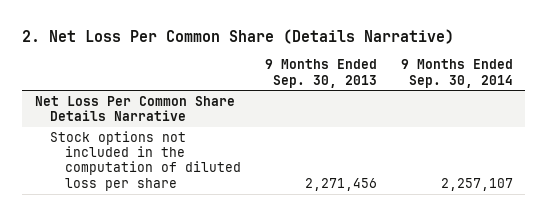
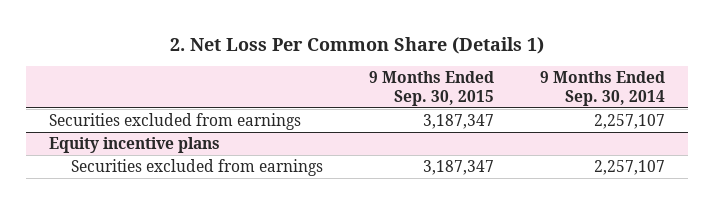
[22,28,455,44] 2. Net Loss Per Common Share (Details Narrative) -> [170,36,545,54] 2. Net Loss Per Common Share (Details 1)
[264,59,377,88] 9 Months Ended Sep. 30, 2013 -> none
none -> [368,71,494,107] 9 Months Ended Sep. 30, 2015
[34,95,235,122] Net Loss Per Common Share Details Narrative -> none
[49,130,241,191] Stock options not included in the computation of diluted loss per share -> [49,113,302,131] Securities excluded from earnings
none -> [49,137,221,154] Equity incentive plans
none -> [70,159,323,177] Securities excluded from earnings

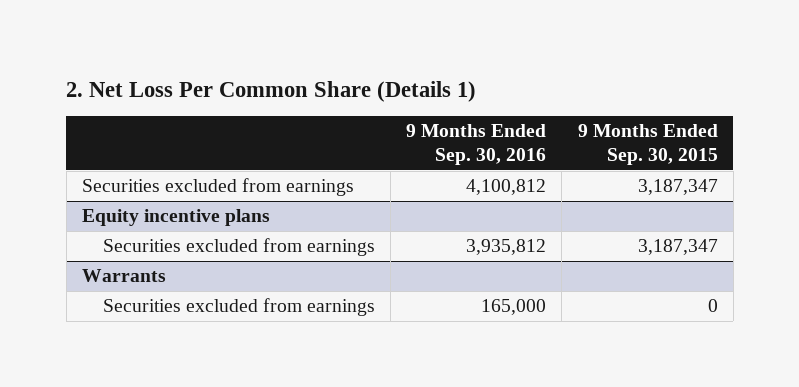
[539,71,665,107] 9 Months Ended Sep. 30, 2014 -> none
none -> [406,124,547,166] 9 Months Ended Sep. 30, 2016
none -> [81,269,166,283] Warrants
none -> [102,298,375,317] Securities excluded from earnings

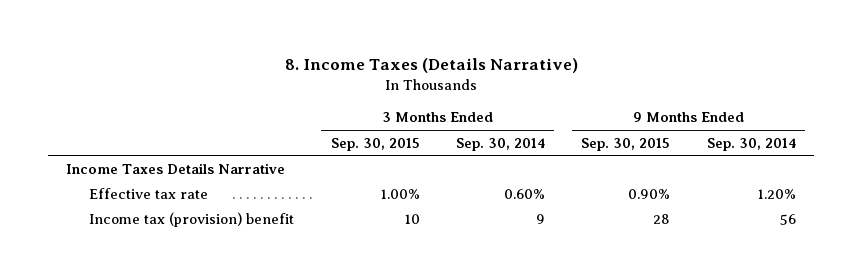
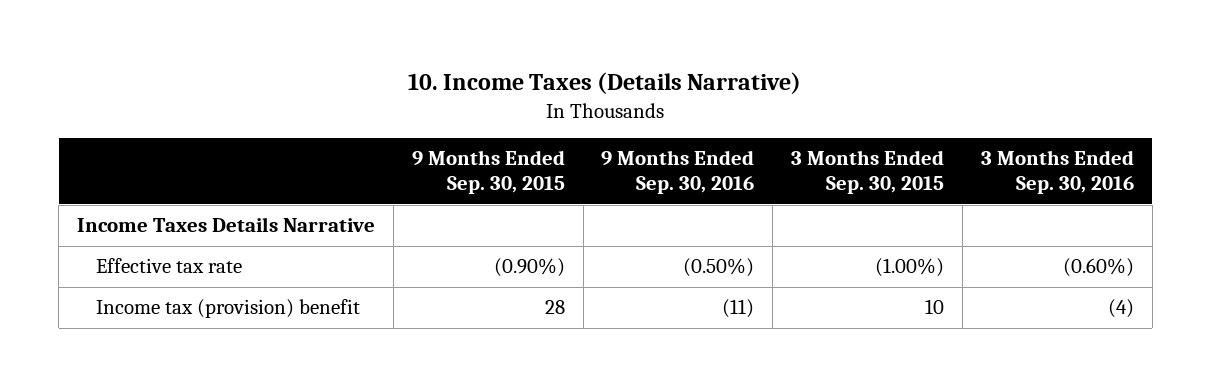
[284,58,578,74] 8. Income Taxes (Details Narrative) -> [408,72,802,95] 10. Income Taxes (Details Narrative)
[455,137,545,151] Sep. 30, 2014 -> none
[706,137,796,151] Sep. 30, 2014 -> none
none -> [601,150,755,195] 9 Months Ended Sep. 30, 2016
none -> [980,150,1134,195] 3 Months Ended Sep. 30, 2016
[380,188,420,199] 1.00% -> [875,258,945,278] (1.00%)
[628,188,671,199] 0.90% -> [493,258,565,278] (0.90%)

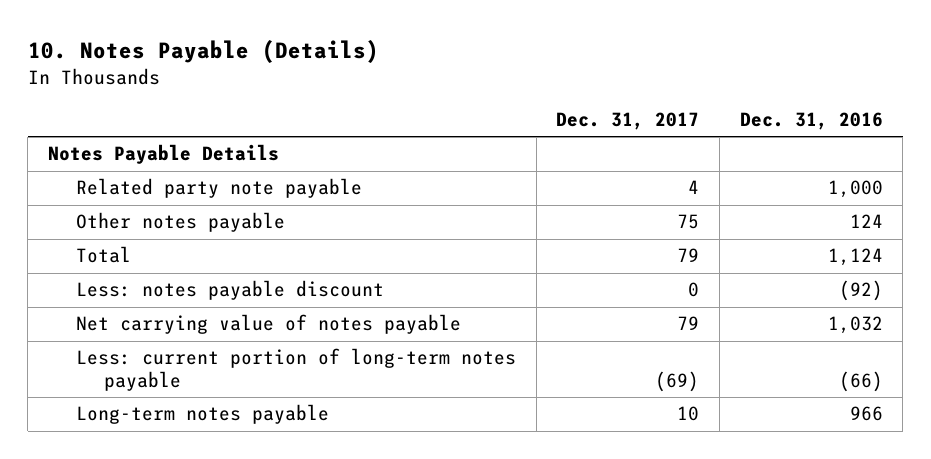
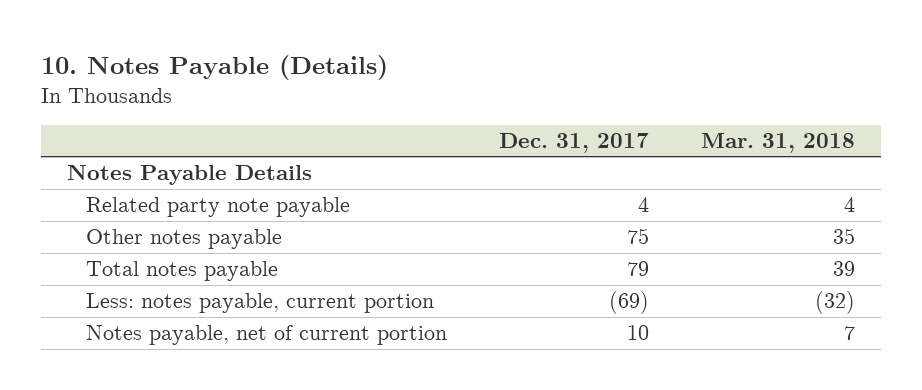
[739,112,883,131] Dec. 31, 2016 -> none
none -> [701,132,856,153] Mar. 31, 2018
[75,280,384,301] Less: notes payable discount -> none
[75,314,461,335] Net carrying value of notes payable -> none
[75,246,131,264] Total -> [86,261,279,282] Total notes payable
[75,348,516,391] Less: current portion of long-term notes payable -> [86,293,435,314] Less: notes payable, current portion
[75,404,329,425] Long-term notes payable -> [86,325,448,346] Notes payable, net of current portion

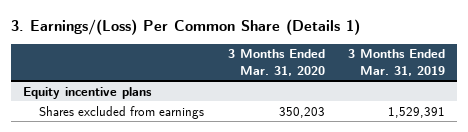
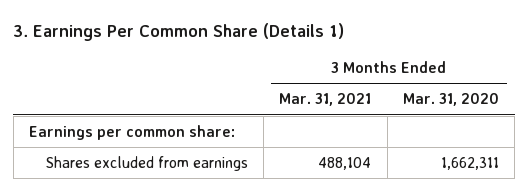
[10,18,360,35] 3. Earnings/(Loss) Per Common Share (Details 1) -> [13,23,345,42] 3. Earnings Per Common Share (Details 1)
[348,49,446,76] 3 Months Ended Mar. 31, 2019 -> none
none -> [279,93,372,107] Mar. 31, 2021
[22,86,152,99] Equity incentive plans -> none
none -> [29,124,236,140] Earnings per common share:
[278,106,325,118] 350,203 -> [441,156,500,170] 1,662,311

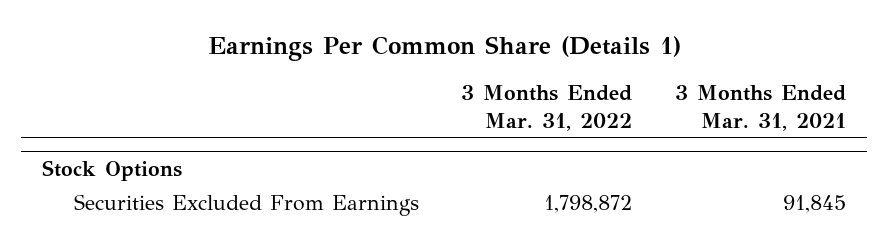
[13,23,345,42] 3. Earnings Per Common Share (Details 1) -> [207,36,681,62] Earnings Per Common Share (Details 1)
[403,93,500,107] Mar. 31, 2020 -> none
none -> [461,85,633,132] 3 Months Ended Mar. 31, 2022
[29,124,236,140] Earnings per common share: -> none
none -> [42,160,183,182] Stock Options
[45,155,248,171] Shares excluded from earnings -> [74,194,420,217] Securities Excluded From Earnings
[318,156,372,170] 488,104 -> [782,195,846,214] 91,845

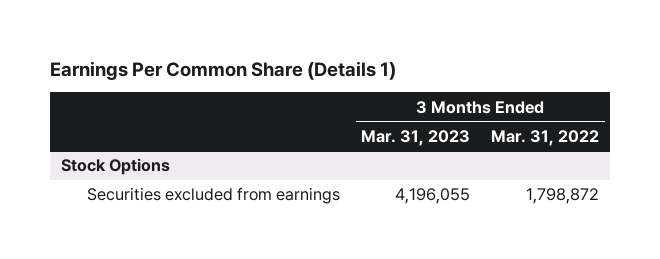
[674,85,846,132] 3 Months Ended Mar. 31, 2021 -> none
none -> [361,129,471,146] Mar. 31, 2023
[74,194,420,217] Securities Excluded From Earnings -> [86,187,340,205] Securities excluded from earnings

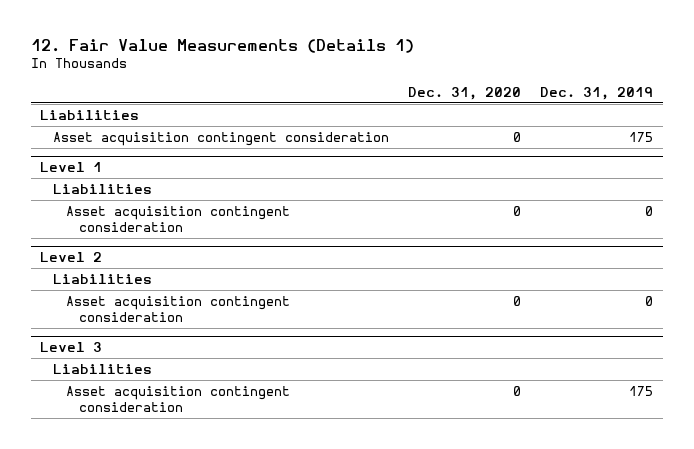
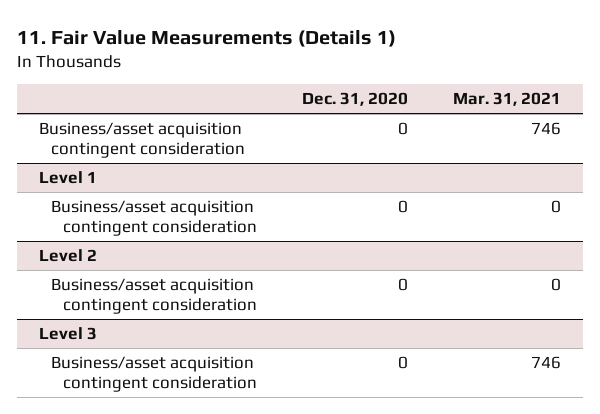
[30,38,414,53] 12. Fair Value Measurements (Details 1) -> [16,29,396,47] 11. Fair Value Measurements (Details 1)
[540,86,654,100] Dec. 31, 2019 -> none
none -> [453,92,562,107] Mar. 31, 2021
[40,109,140,120] Liabilities -> none
[53,131,390,146] Asset acquisition contingent consideration -> [39,122,246,158] Business/asset acquisition contingent consideration
[53,183,153,194] Liabilities -> none
[66,205,291,232] Asset acquisition contingent consideration -> [51,200,258,236] Business/asset acquisition contingent consideration
[53,273,153,284] Liabilities -> none
[66,295,291,322] Asset acquisition contingent consideration -> [51,278,258,314] Business/asset acquisition contingent consideration
[53,363,153,374] Liabilities -> none
[66,385,291,412] Asset acquisition contingent consideration -> [51,356,258,392] Business/asset acquisition contingent consideration

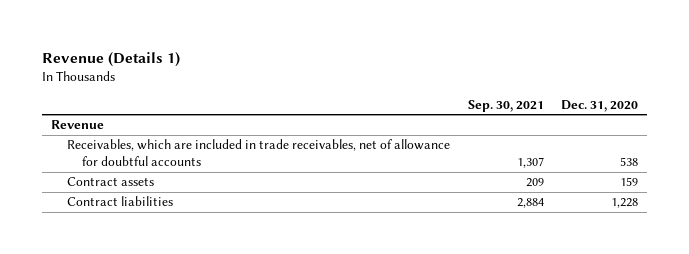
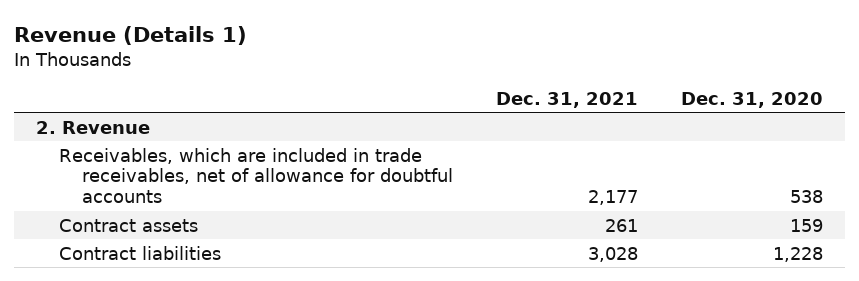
[467,99,544,112] Sep. 30, 2021 -> none
none -> [495,91,638,108] Dec. 31, 2021
[50,120,104,130] Revenue -> [36,120,151,134] 2. Revenue

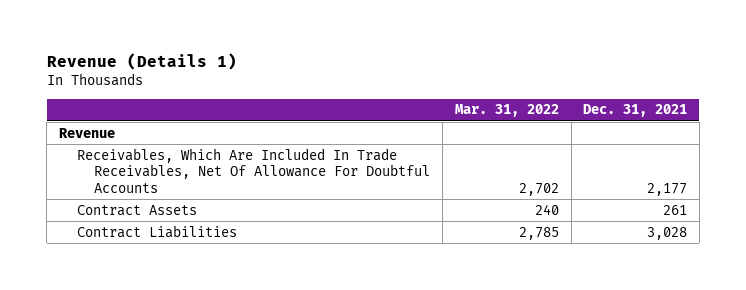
[681,91,824,108] Dec. 31, 2020 -> none
none -> [454,104,559,118] Mar. 31, 2022
[36,120,151,134] 2. Revenue -> [58,127,115,138] Revenue
[58,147,453,204] Receivables, which are included in trade receivables, net of allowance for doubtful accounts -> [76,147,431,193] Receivables, Which Are Included In Trade Receivables, Net Of Allowance For Doubtful Accounts
[58,218,198,232] Contract assets -> [76,204,197,216] Contract Assets
[58,245,221,260] Contract liabilities -> [76,224,237,238] Contract Liabilities

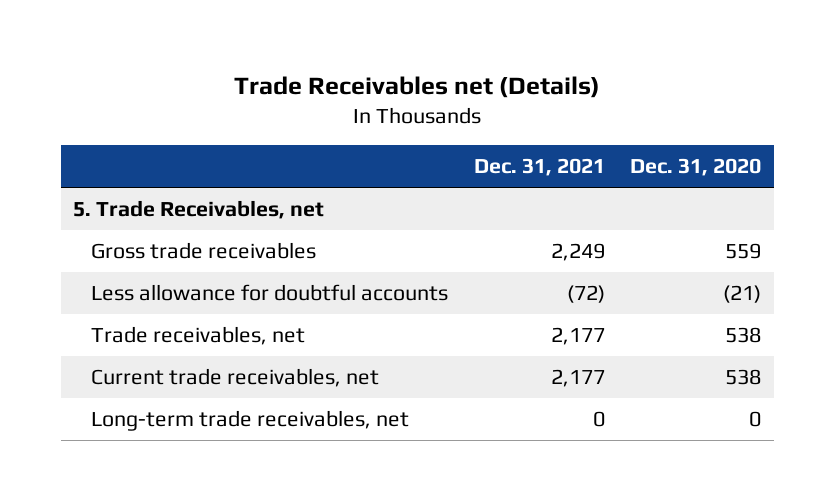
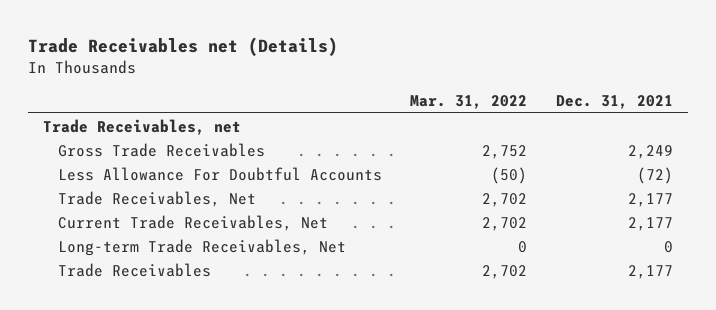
[630,158,762,177] Dec. 31, 2020 -> none
none -> [410,94,528,109] Mar. 31, 2022
[73,200,325,220] 5. Trade Receivables, net -> [42,118,241,135] Trade Receivables, net
[91,242,317,260] Gross trade receivables -> [57,142,265,157] Gross Trade Receivables
[91,284,449,302] Less allowance for doubtful accounts -> [57,166,382,181] Less Allowance For Doubtful Accounts
[91,326,306,346] Trade receivables, net -> [57,190,256,207] Trade Receivables, Net
[91,368,380,388] Current trade receivables, net -> [57,214,328,231] Current Trade Receivables, Net
[91,410,410,432] Long-term trade receivables, net -> [57,238,346,256] Long-term Trade Receivables, Net
none -> [57,262,211,277] Trade Receivables

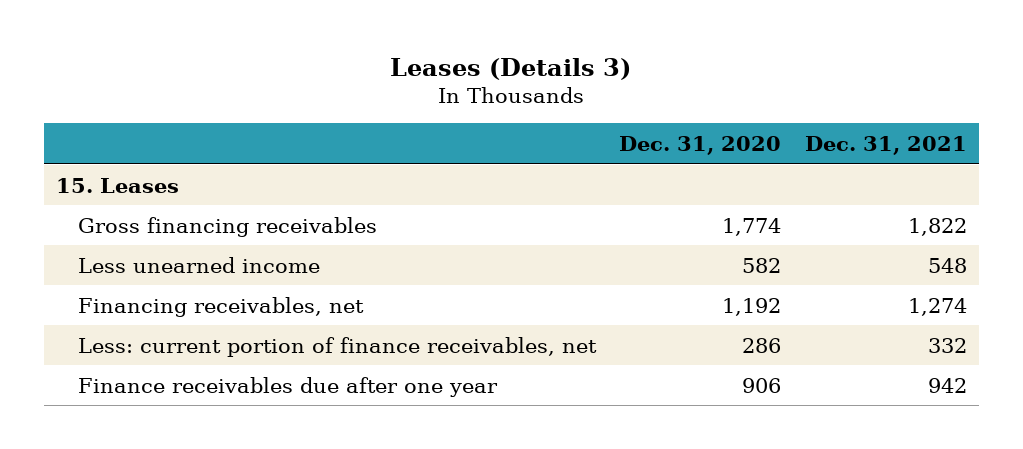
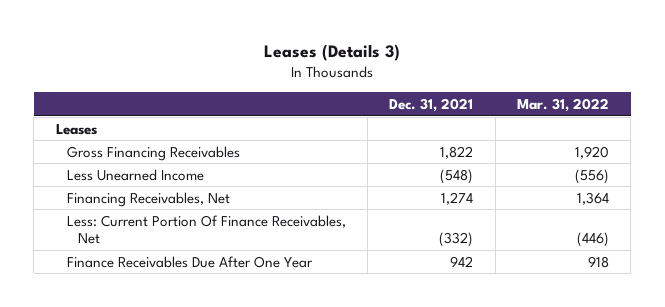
[619,136,782,156] Dec. 31, 2020 -> none
none -> [516,98,609,113] Mar. 31, 2022
[55,177,179,193] 15. Leases -> [55,123,97,135] Leases
[78,216,378,237] Gross financing receivables -> [66,145,240,161] Gross Financing Receivables
[78,256,321,273] Less unearned income -> [66,168,204,181] Less Unearned Income
[927,257,967,273] 548 -> [440,168,474,184] (548)
[78,296,365,317] Financing receivables, net -> [66,191,230,207] Financing Receivables, Net
[78,336,598,357] Less: current portion of finance receivables, net -> [66,214,346,245] Less: Current Portion Of Finance Receivables, Net
[927,337,967,353] 332 -> [439,232,474,248] (332)
[78,376,499,397] Finance receivables due after one year -> [66,255,313,268] Finance Receivables Due After One Year

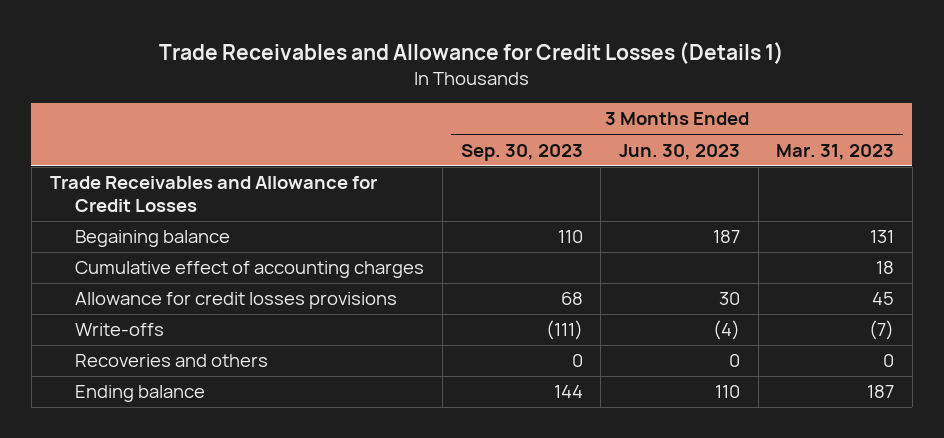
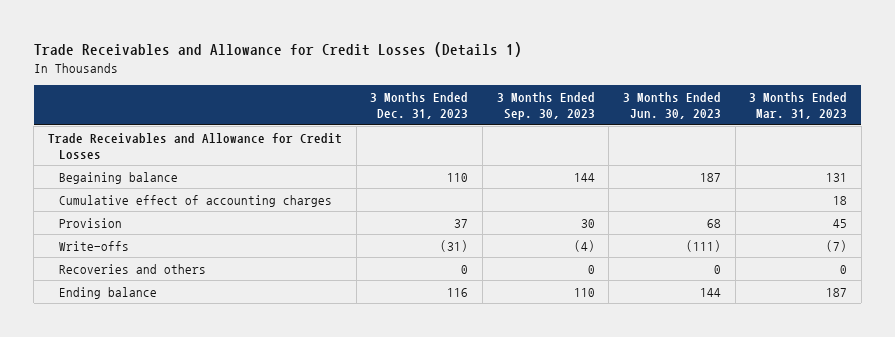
none -> [370,92,469,120] 3 Months Ended Dec. 31, 2023
[557,230,583,244] 110 -> [573,172,595,182] 144
[75,292,398,310] Allowance for credit losses provisions -> [58,217,122,228] Provision
[560,292,583,306] 68 -> [580,218,595,228] 30
[718,292,740,306] 30 -> [706,218,721,228] 68
[545,320,583,341] (111) -> [573,239,595,252] (4)
[712,320,740,341] (4) -> [685,239,721,252] (111)
[553,385,583,399] 144 -> [573,287,595,297] 110
[714,385,740,399] 110 -> [699,287,721,297] 144

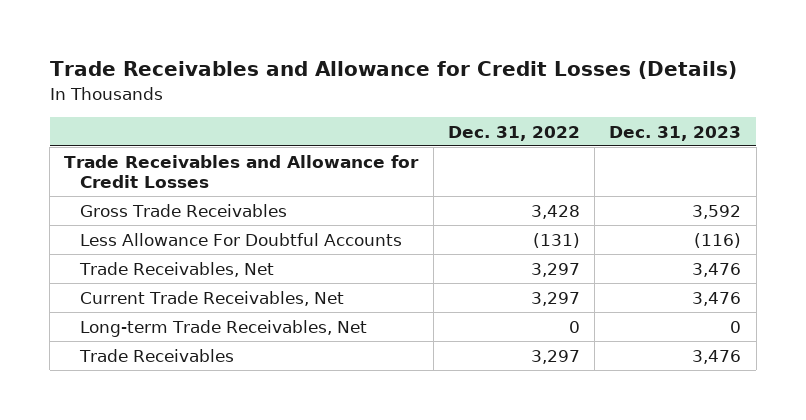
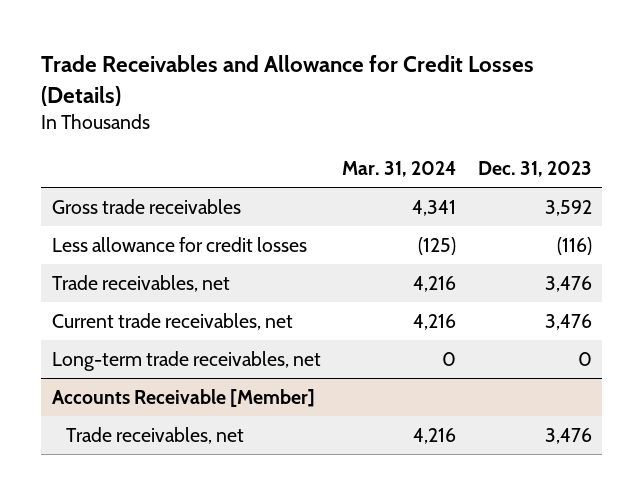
[447,125,580,141] Dec. 31, 2022 -> none
none -> [342,161,457,178] Mar. 31, 2024
[64,154,420,188] Trade Receivables and Allowance for Credit Losses -> none
[80,203,288,217] Gross Trade Receivables -> [52,199,242,215] Gross trade receivables
[80,232,403,246] Less Allowance For Doubtful Accounts -> [52,237,308,253] Less allowance for credit losses
[79,261,275,277] Trade Receivables, Net -> [52,275,231,293] Trade receivables, net
[80,290,345,306] Current Trade Receivables, Net -> [52,313,294,331] Current trade receivables, net
[80,319,368,337] Long-term Trade Receivables, Net -> [52,351,322,372] Long-term trade receivables, net
none -> [52,389,316,408] Accounts Receivable [Member]
[79,348,235,362] Trade Receivables -> [66,427,245,445] Trade receivables, net

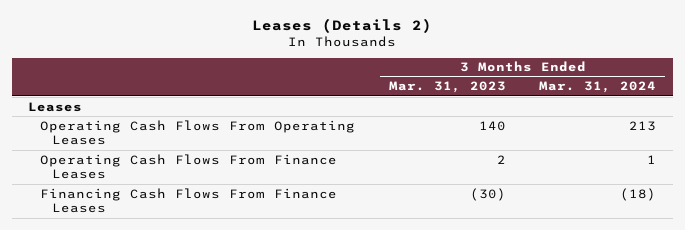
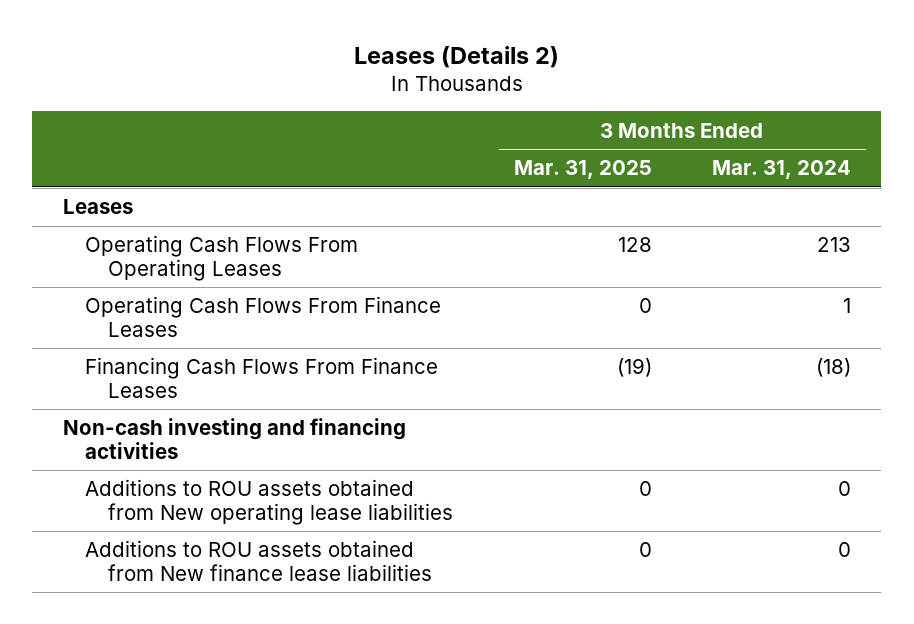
[388,81,506,94] Mar. 31, 2023 -> none
none -> [513,160,652,180] Mar. 31, 2025
none -> [62,418,406,460] Non-cash investing and financing activities
none -> [85,479,454,526] Additions to ROU assets obtained from New operating lease liabilities
none -> [85,540,433,582] Additions to ROU assets obtained from New finance lease liabilities

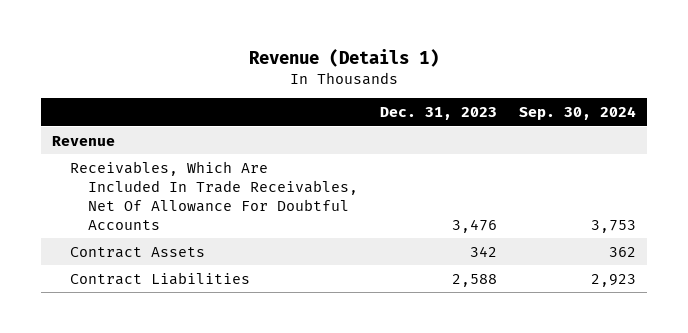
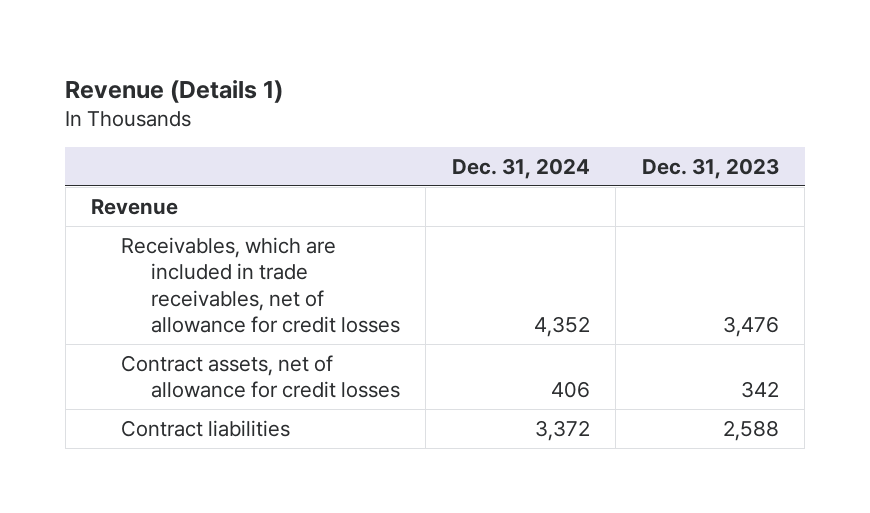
[519,106,637,121] Sep. 30, 2024 -> none
none -> [451,157,590,179] Dec. 31, 2024
[70,160,358,230] Receivables, Which Are Included In Trade Receivables, Net Of Allowance For Doubtful Accounts -> [120,236,400,334] Receivables, which are included in trade receivables, net of allowance for credit losses
[70,246,206,258] Contract Assets -> [120,354,400,399] Contract assets, net of allowance for credit losses
[70,271,251,285] Contract Liabilities -> [120,419,290,437] Contract liabilities

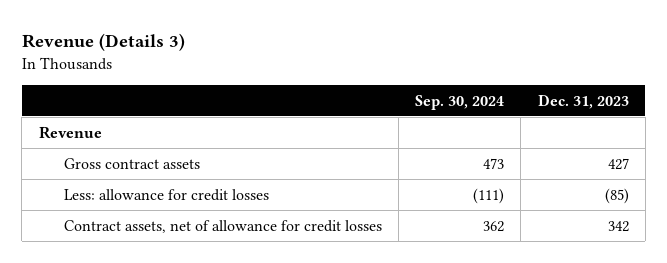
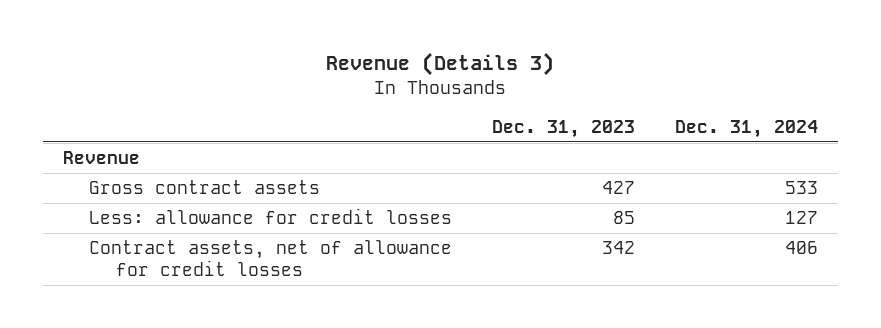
[415,94,505,110] Sep. 30, 2024 -> none
none -> [675,119,819,138] Dec. 31, 2024
[604,187,629,204] (85) -> [613,211,636,225] 85

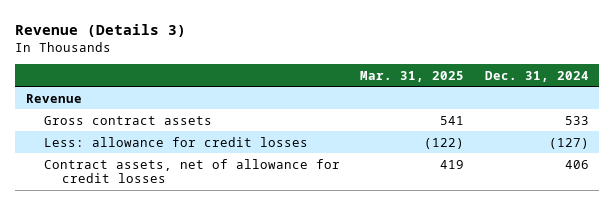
[492,119,636,138] Dec. 31, 2023 -> none
none -> [360,70,465,82] Mar. 31, 2025
[785,211,819,225] 127 -> [548,137,589,149] (127)

